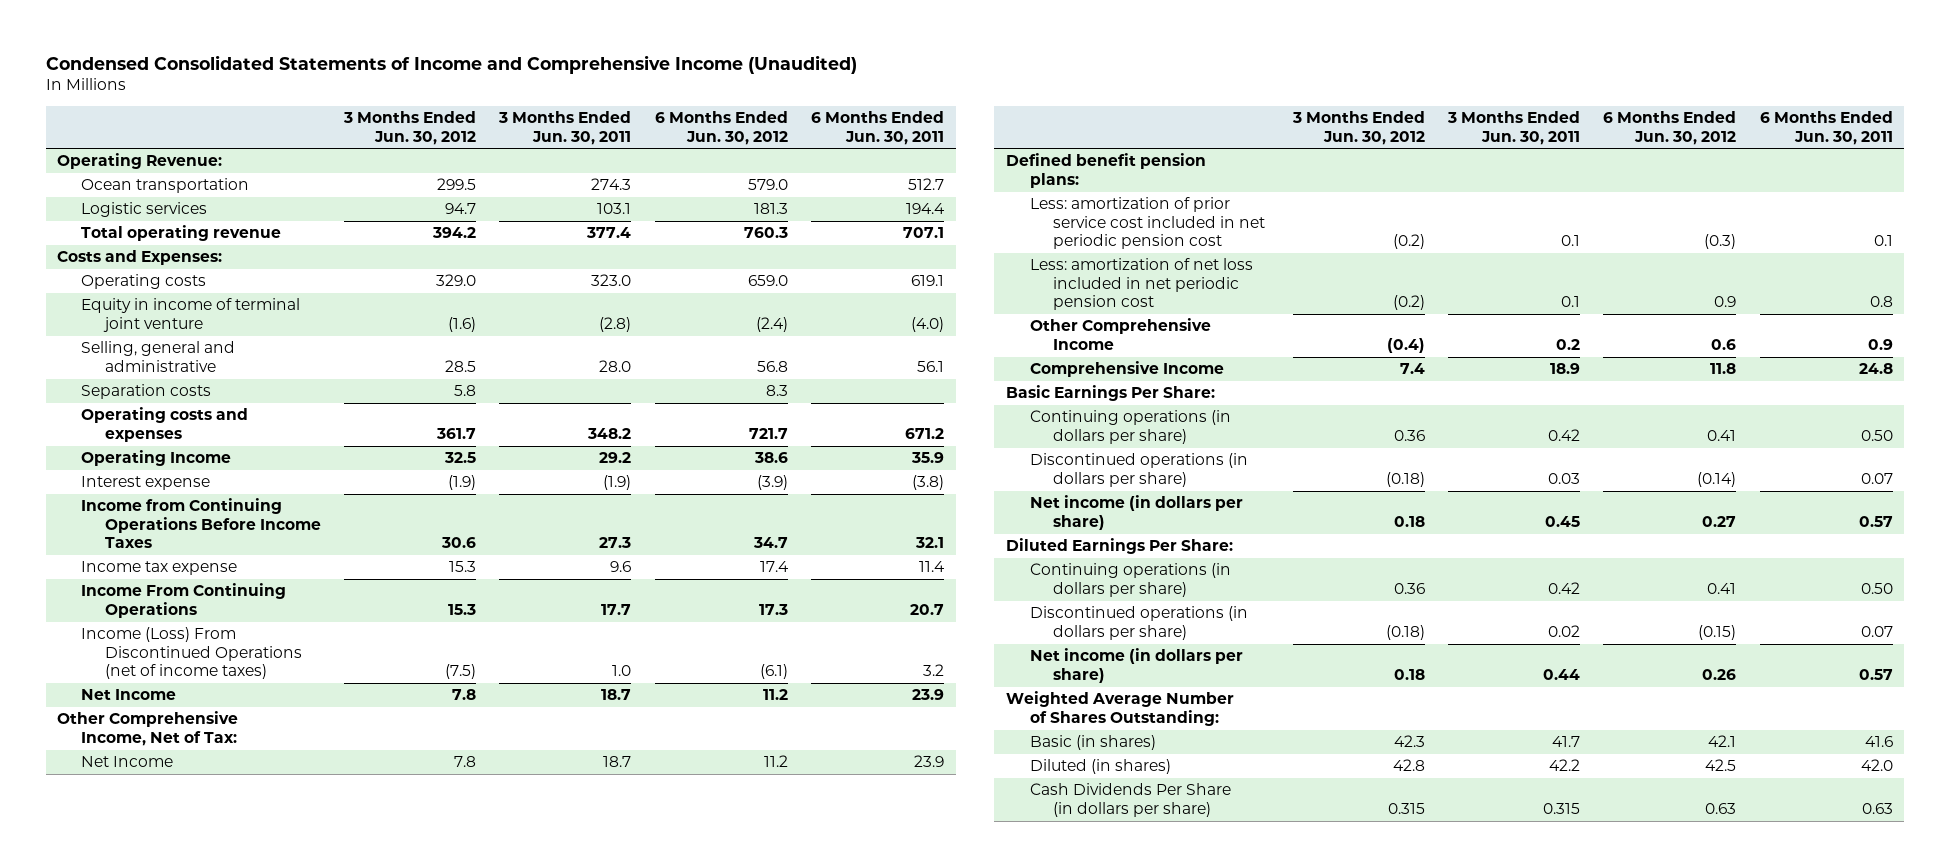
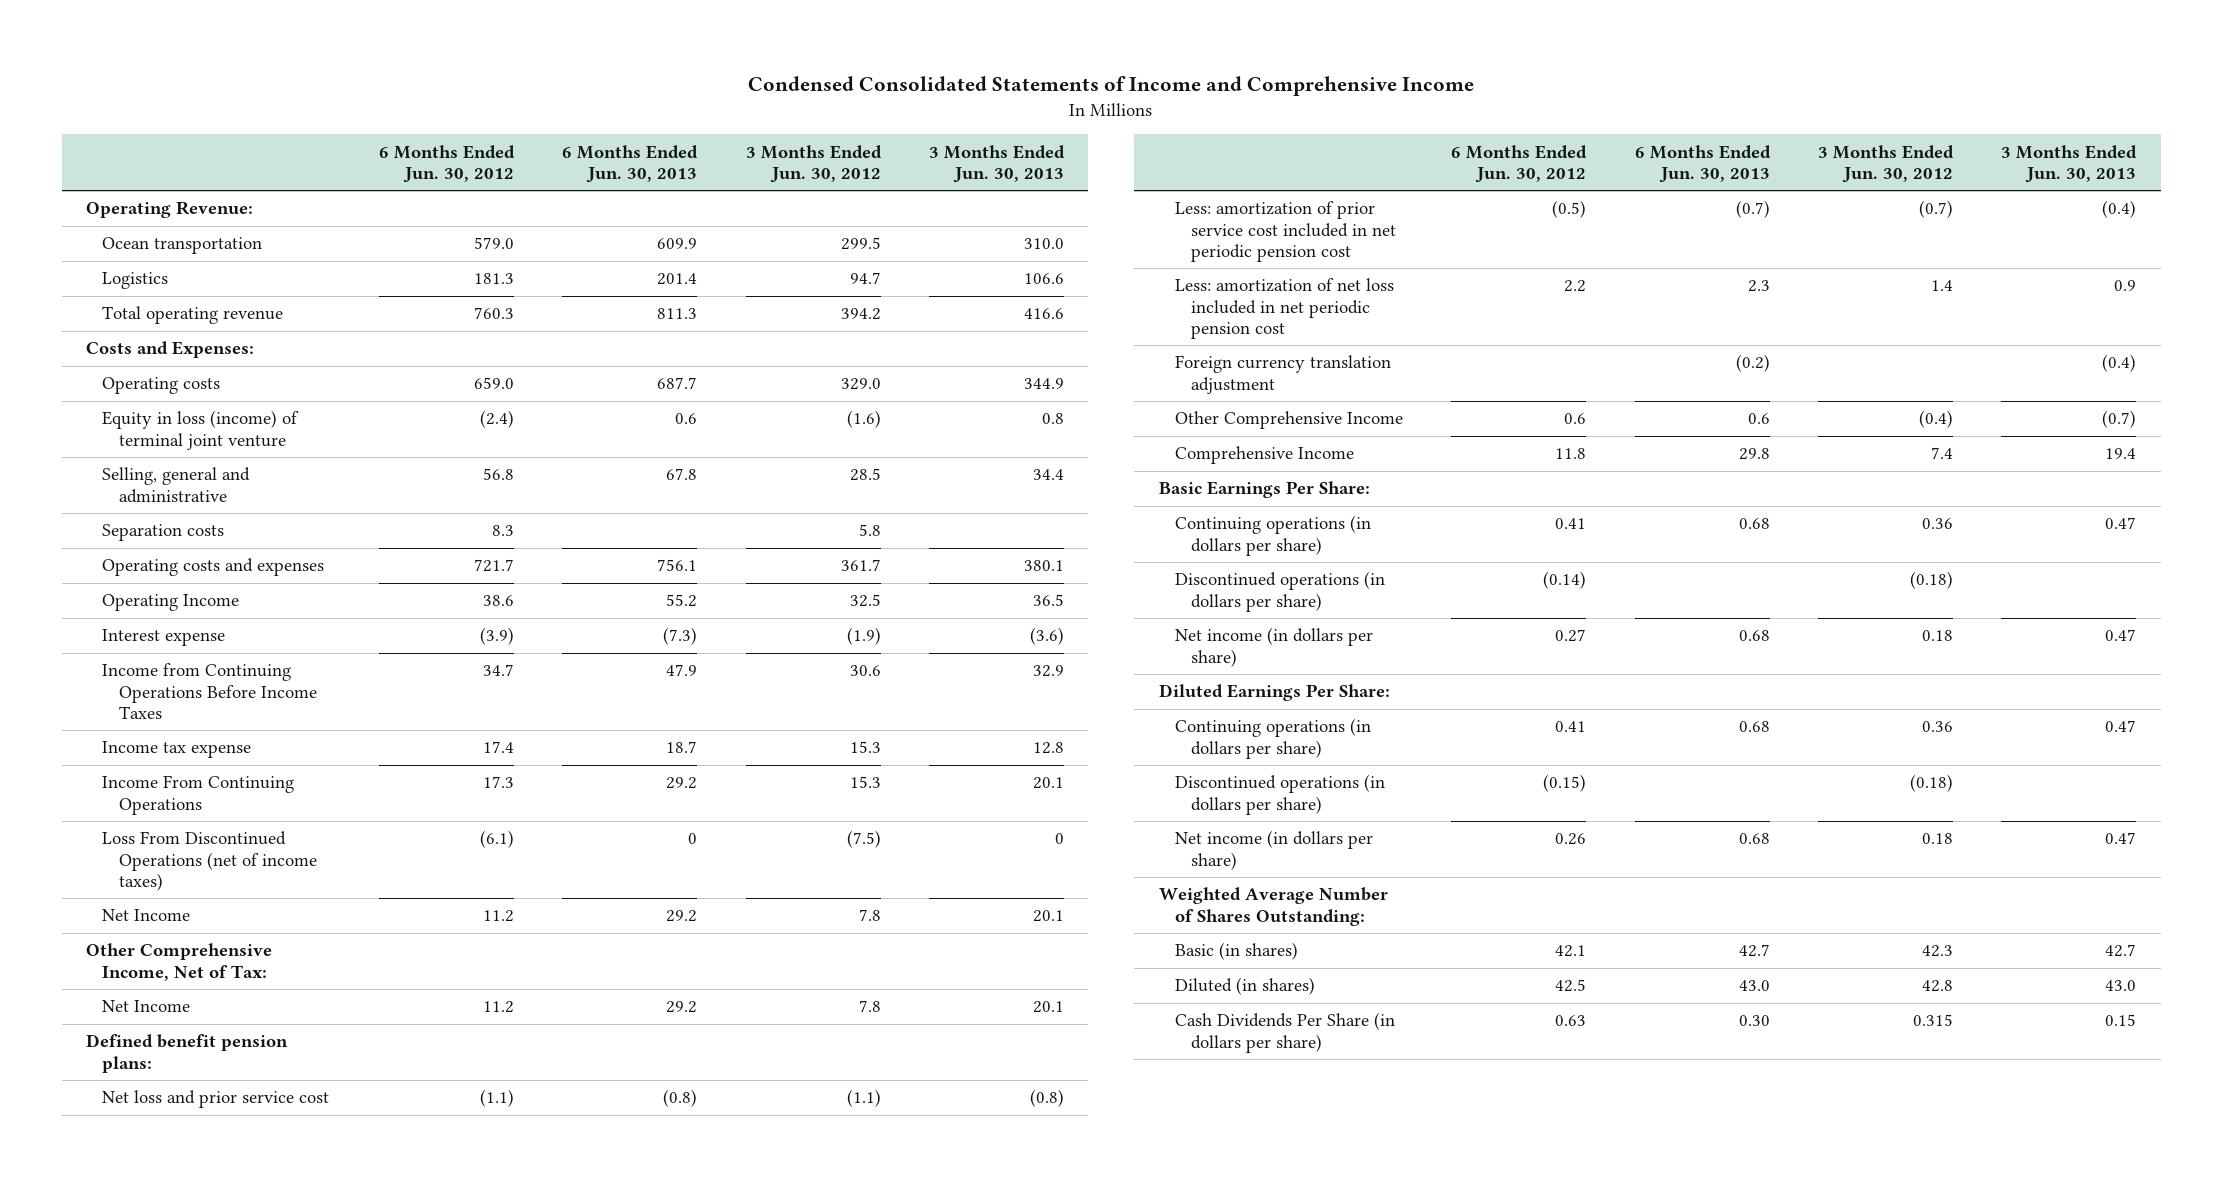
[45,54,857,74] Condensed Consolidated Statements of Income and Comprehensive Income (Unaudited) -> [748,75,1475,96] Condensed Consolidated Statements of Income and Comprehensive Income
[498,111,632,145] 3 Months Ended Jun. 30, 2011 -> none
[811,111,945,145] 6 Months Ended Jun. 30, 2011 -> none
none -> [562,144,699,183] 6 Months Ended Jun. 30, 2013
none -> [929,144,1066,183] 3 Months Ended Jun. 30, 2013
[81,202,208,218] Logistic services -> [102,272,169,290] Logistics
[81,298,301,332] Equity in income of terminal joint venture -> [102,410,300,450] Equity in loss (income) of terminal joint venture
[81,627,302,680] Income (Loss) From Discontinued Operations (net of income taxes) -> [102,831,317,891] Loss From Discontinued Operations (net of income taxes)
none -> [102,1090,330,1109] Net loss and prior service cost
[1392,234,1425,250] (0.2) -> [1918,200,1953,219] (0.7)
[1704,234,1737,250] (0.3) -> [1552,200,1587,219] (0.5)
[1392,295,1425,311] (0.2) -> [1930,280,1953,292] 1.4
[1714,296,1737,308] 0.9 -> [1564,280,1587,293] 2.2
none -> [1174,355,1391,394] Foreign currency translation adjustment

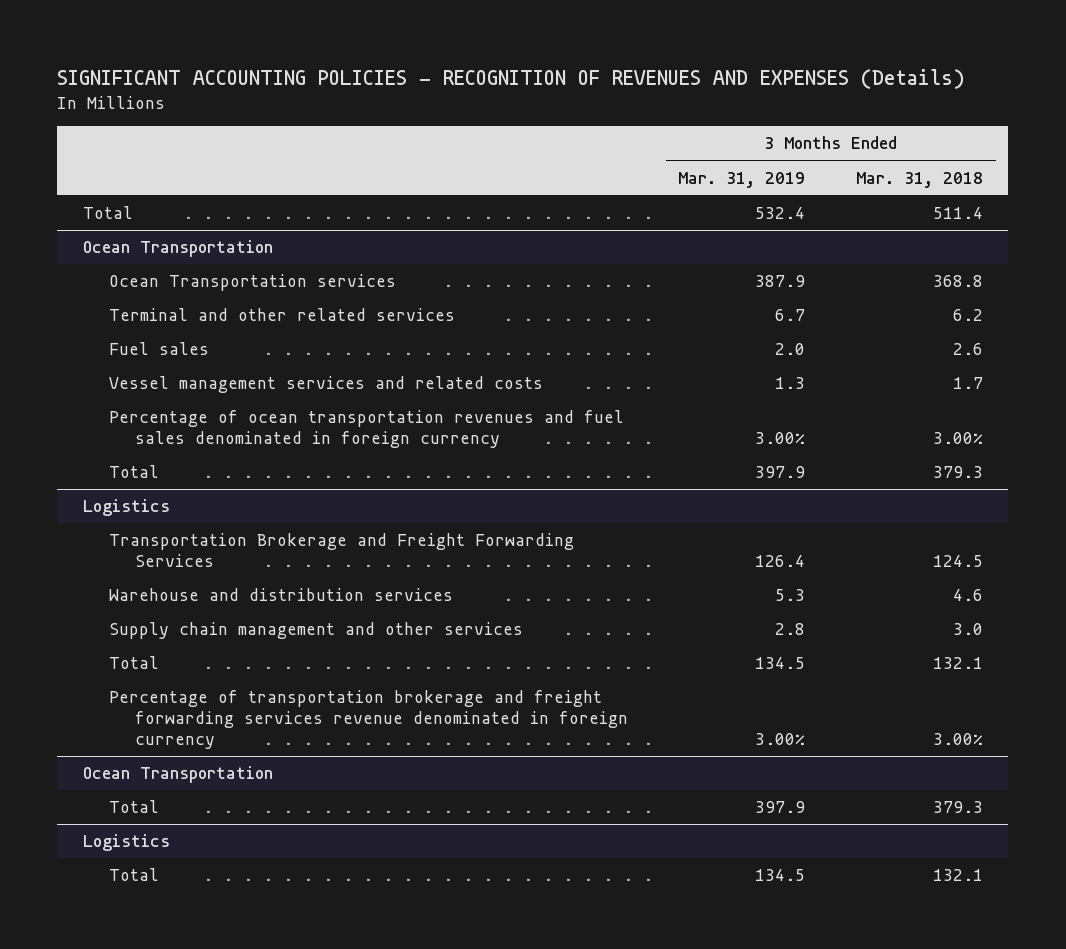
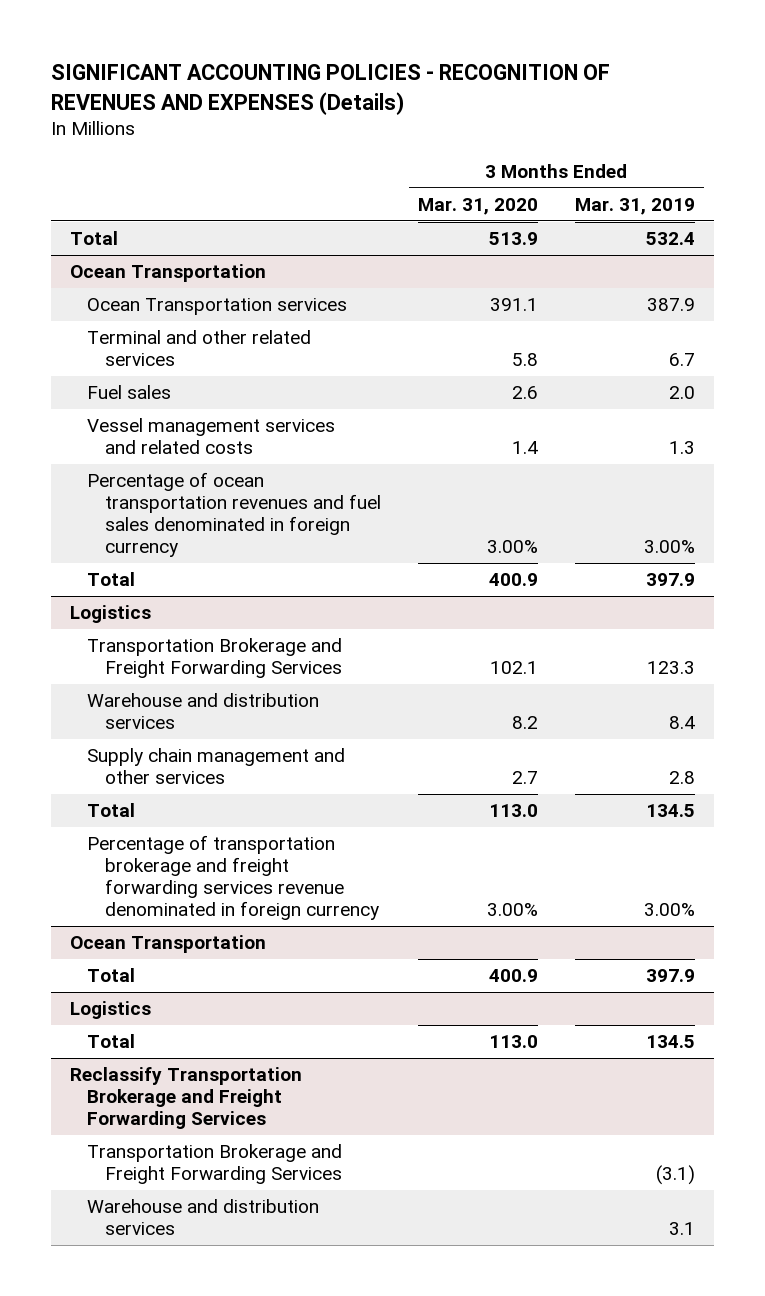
[855,171,983,188] Mar. 31, 2018 -> none
none -> [417,197,538,215] Mar. 31, 2020
[755,555,806,568] 126.4 -> [646,661,695,675] 123.3
[775,589,806,602] 5.3 -> [668,716,695,730] 8.4
none -> [69,1067,302,1130] Reclassify Transportation Brokerage and Freight Forwarding Services
none -> [87,1144,343,1185] Transportation Brokerage and Freight Forwarding Services
none -> [87,1199,320,1236] Warehouse and distribution services

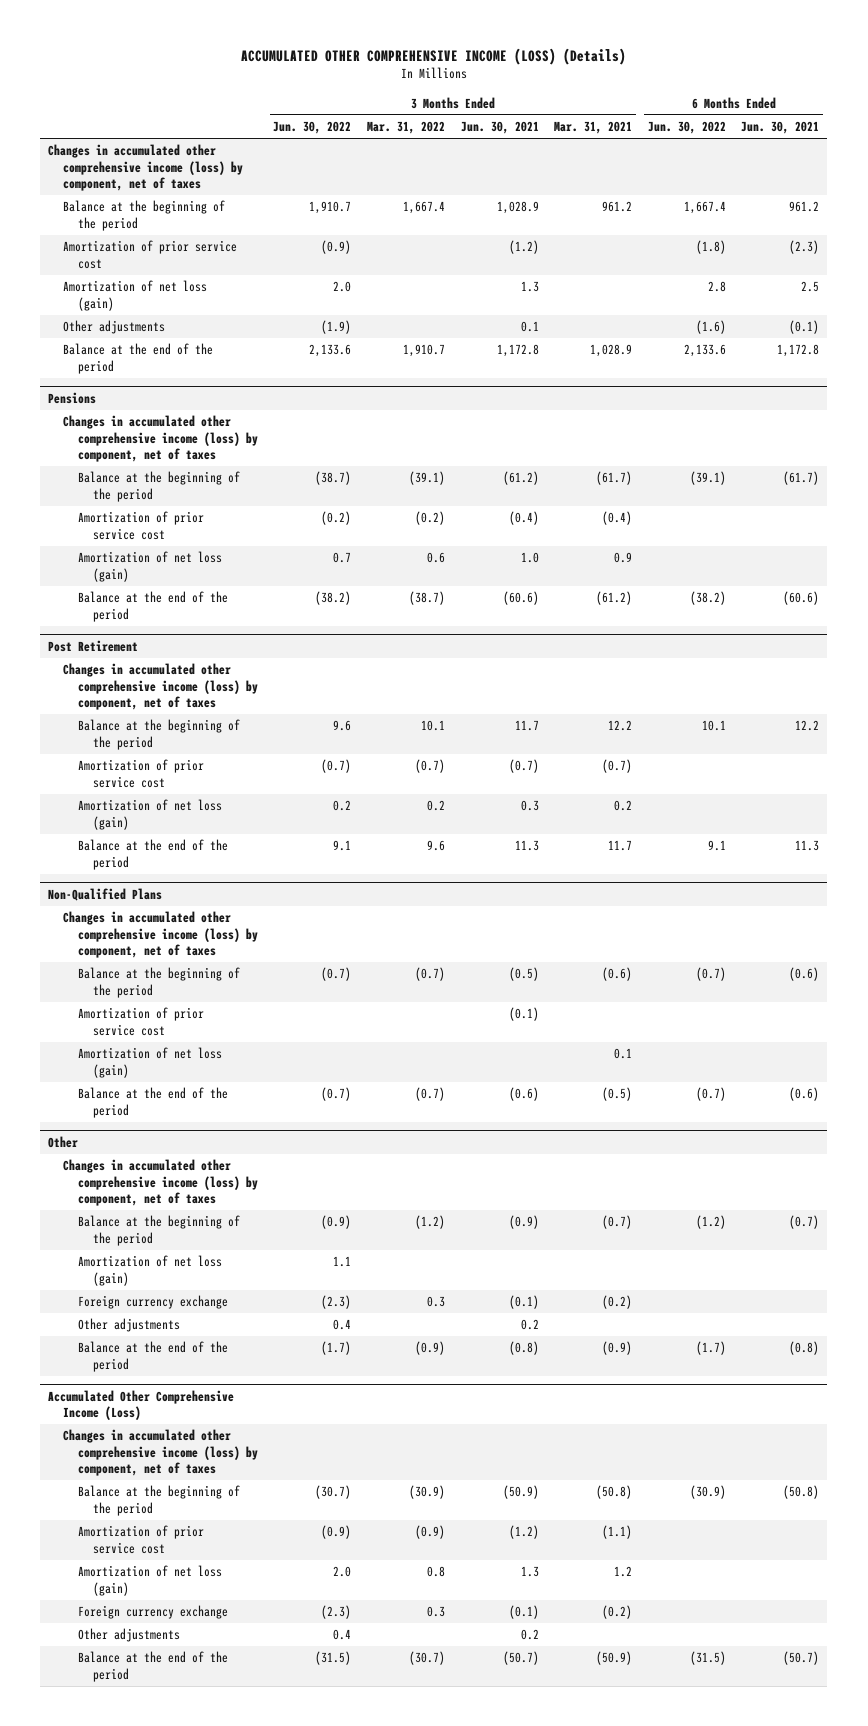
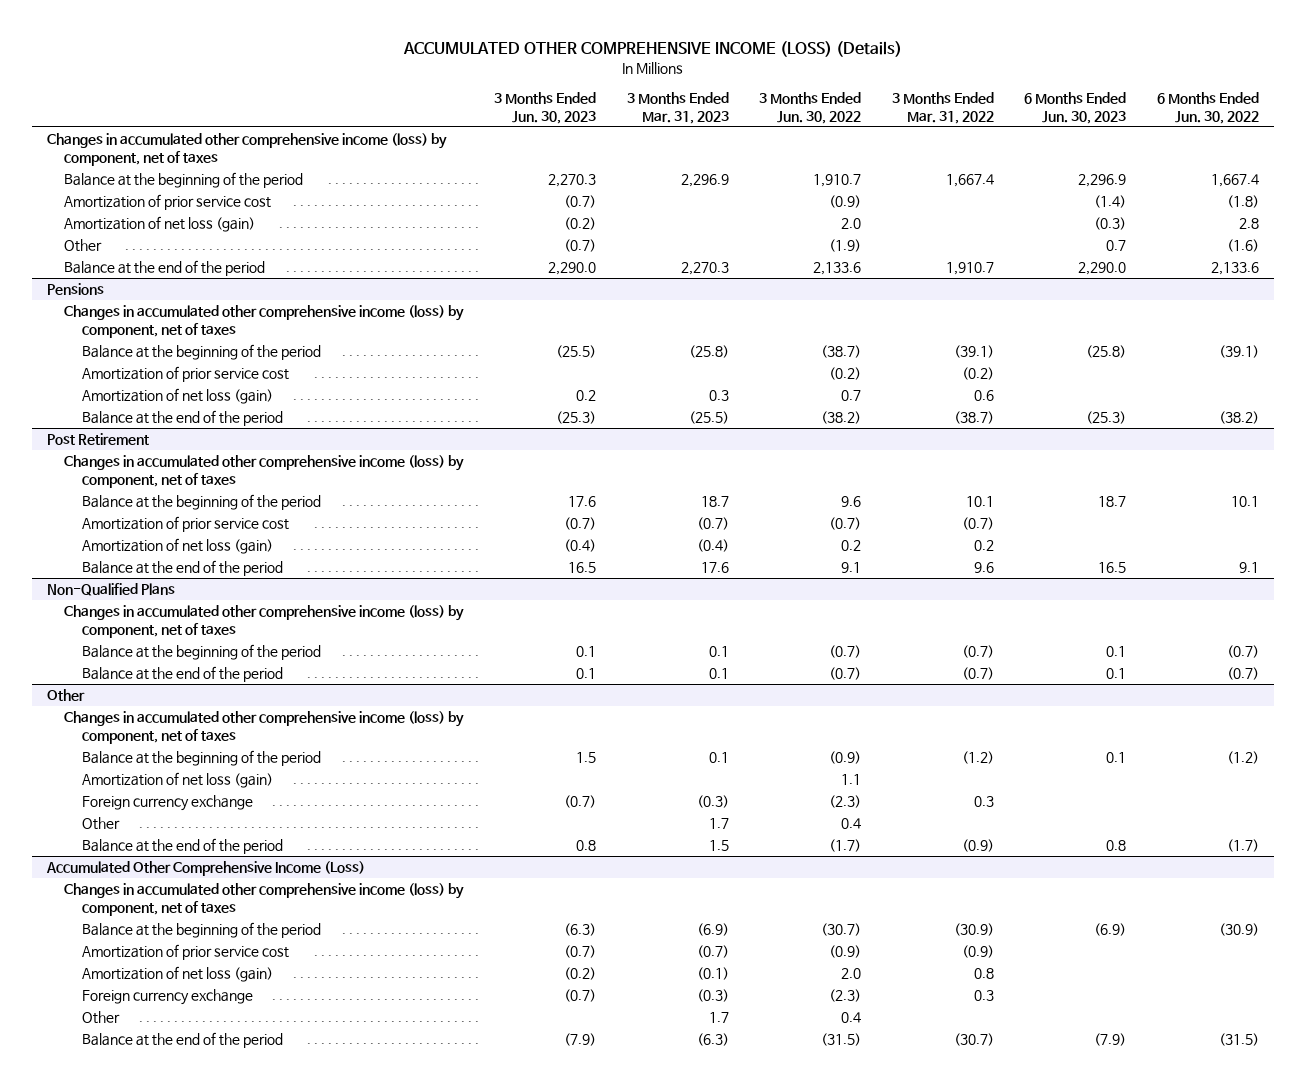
[460,121,539,135] Jun. 30, 2021 -> none
[554,121,633,135] Mar. 31, 2021 -> none
[741,121,820,135] Jun. 30, 2021 -> none
none -> [493,91,596,124] 3 Months Ended Jun. 30, 2023
none -> [626,91,729,124] 3 Months Ended Mar. 31, 2023
none -> [1024,91,1127,124] 6 Months Ended Jun. 30, 2023
[63,320,166,335] Other adjustments -> [64,239,103,253] Other
[77,1007,204,1036] Amortization of prior service cost -> none
[77,1047,222,1078] Amortization of net loss (gain) -> none
[77,1318,180,1333] Other adjustments -> [81,817,120,831] Other
[77,1628,180,1643] Other adjustments -> [81,1011,120,1025] Other

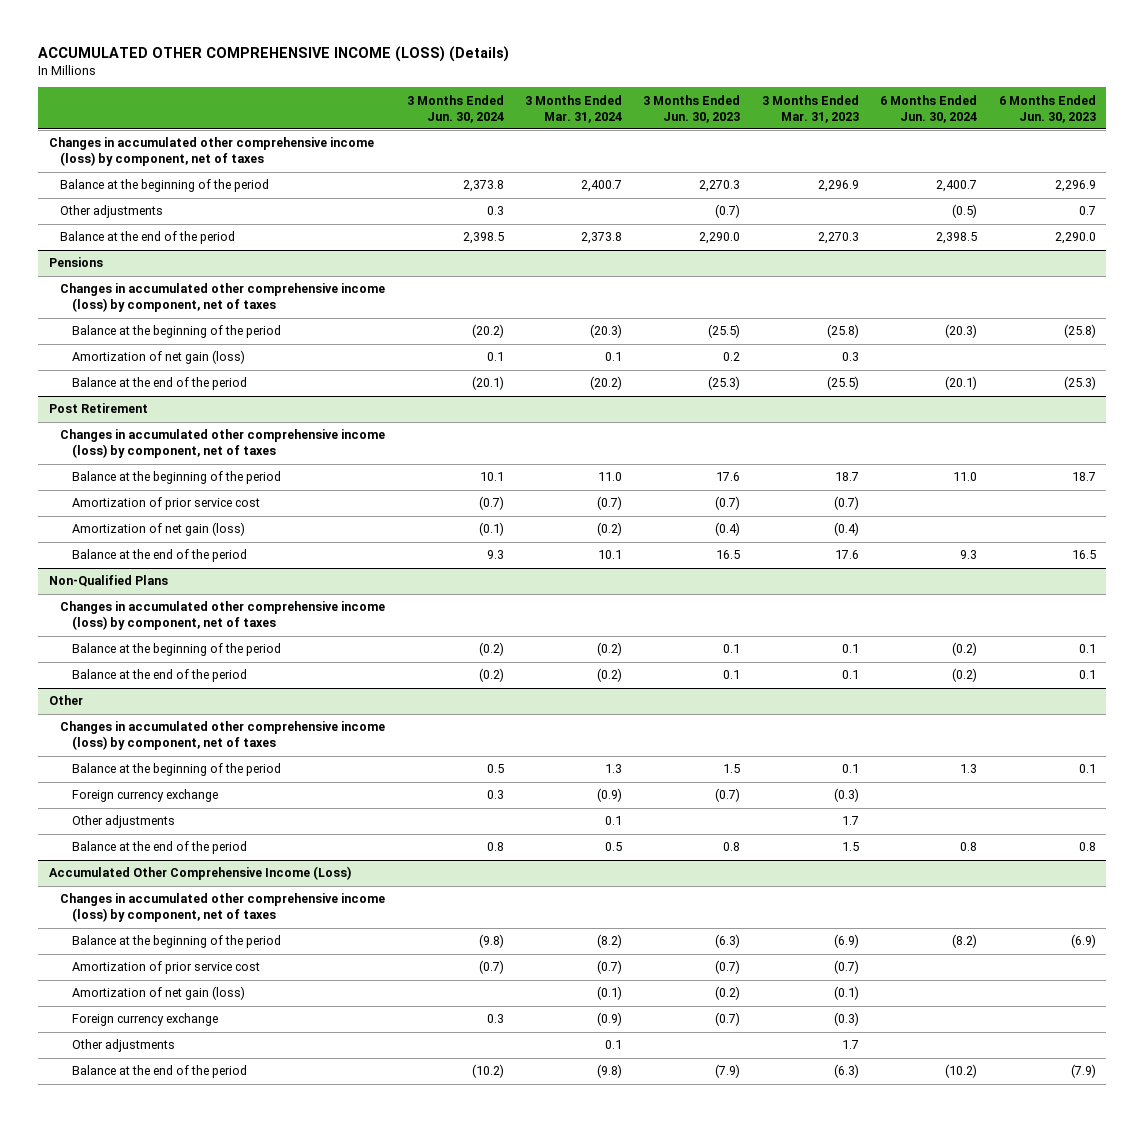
[759,91,862,124] 3 Months Ended Jun. 30, 2022 -> none
[891,91,994,124] 3 Months Ended Mar. 31, 2022 -> none
[1156,91,1259,124] 6 Months Ended Jun. 30, 2022 -> none
none -> [406,94,504,123] 3 Months Ended Jun. 30, 2024
none -> [525,94,623,123] 3 Months Ended Mar. 31, 2024
none -> [880,94,978,123] 6 Months Ended Jun. 30, 2024
[64,194,272,211] Amortization of prior service cost -> none
[64,216,256,233] Amortization of net loss (gain) -> none
[64,239,103,253] Other -> [60,205,164,219] Other adjustments
[81,366,289,383] Amortization of prior service cost -> none
[81,388,273,405] Amortization of net loss (gain) -> [71,350,245,365] Amortization of net gain (loss)
[81,538,273,555] Amortization of net loss (gain) -> [71,522,245,537] Amortization of net gain (loss)
[81,772,273,789] Amortization of net loss (gain) -> none
[81,817,120,831] Other -> [71,815,175,829] Other adjustments
[81,966,273,983] Amortization of net loss (gain) -> [71,986,245,1001] Amortization of net gain (loss)
[81,1011,120,1025] Other -> [71,1039,175,1053] Other adjustments

